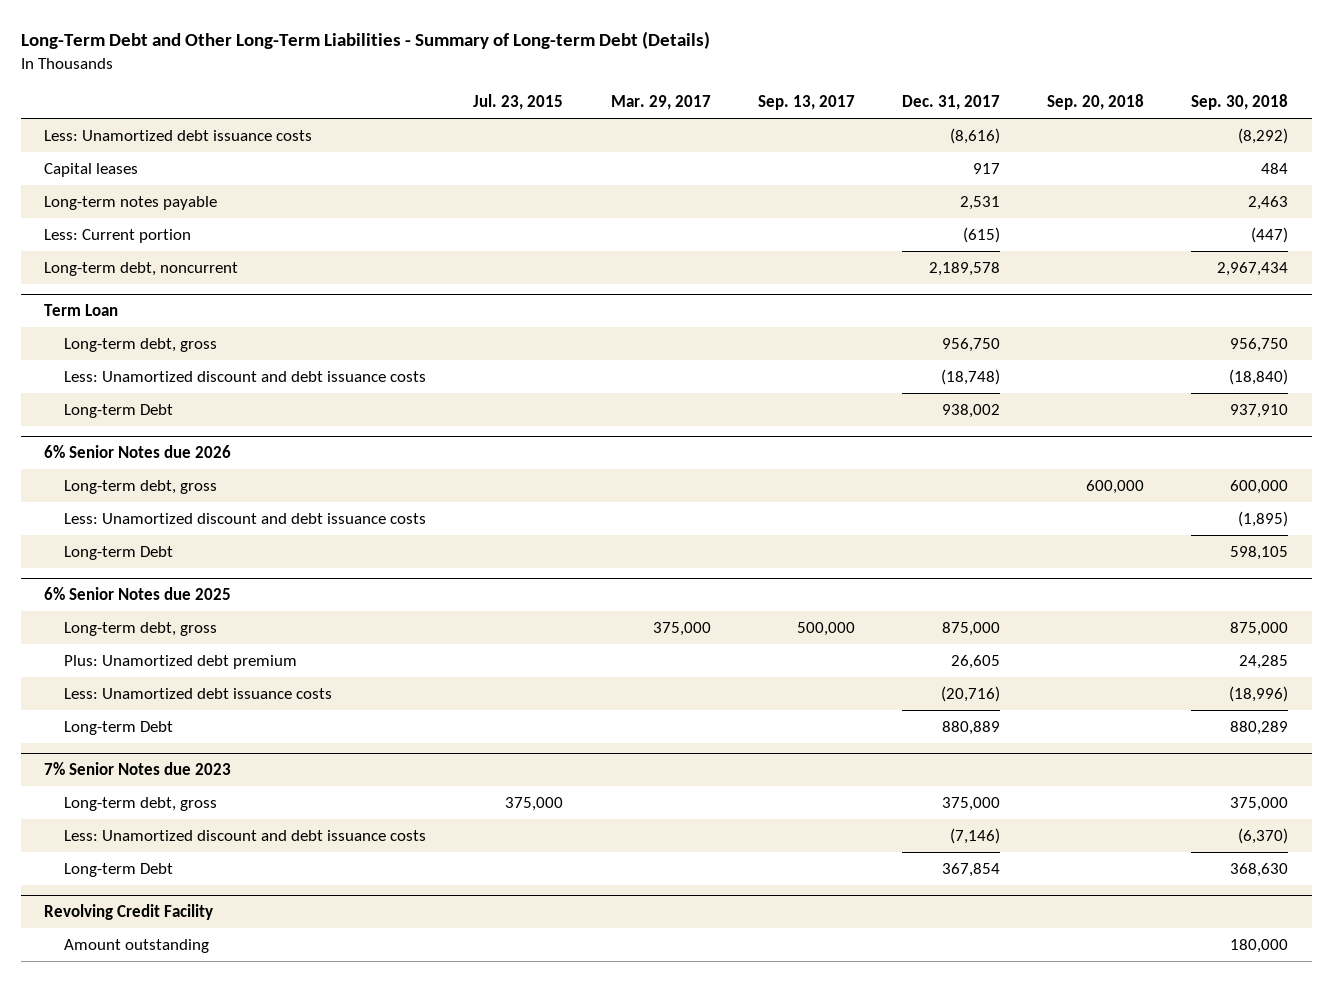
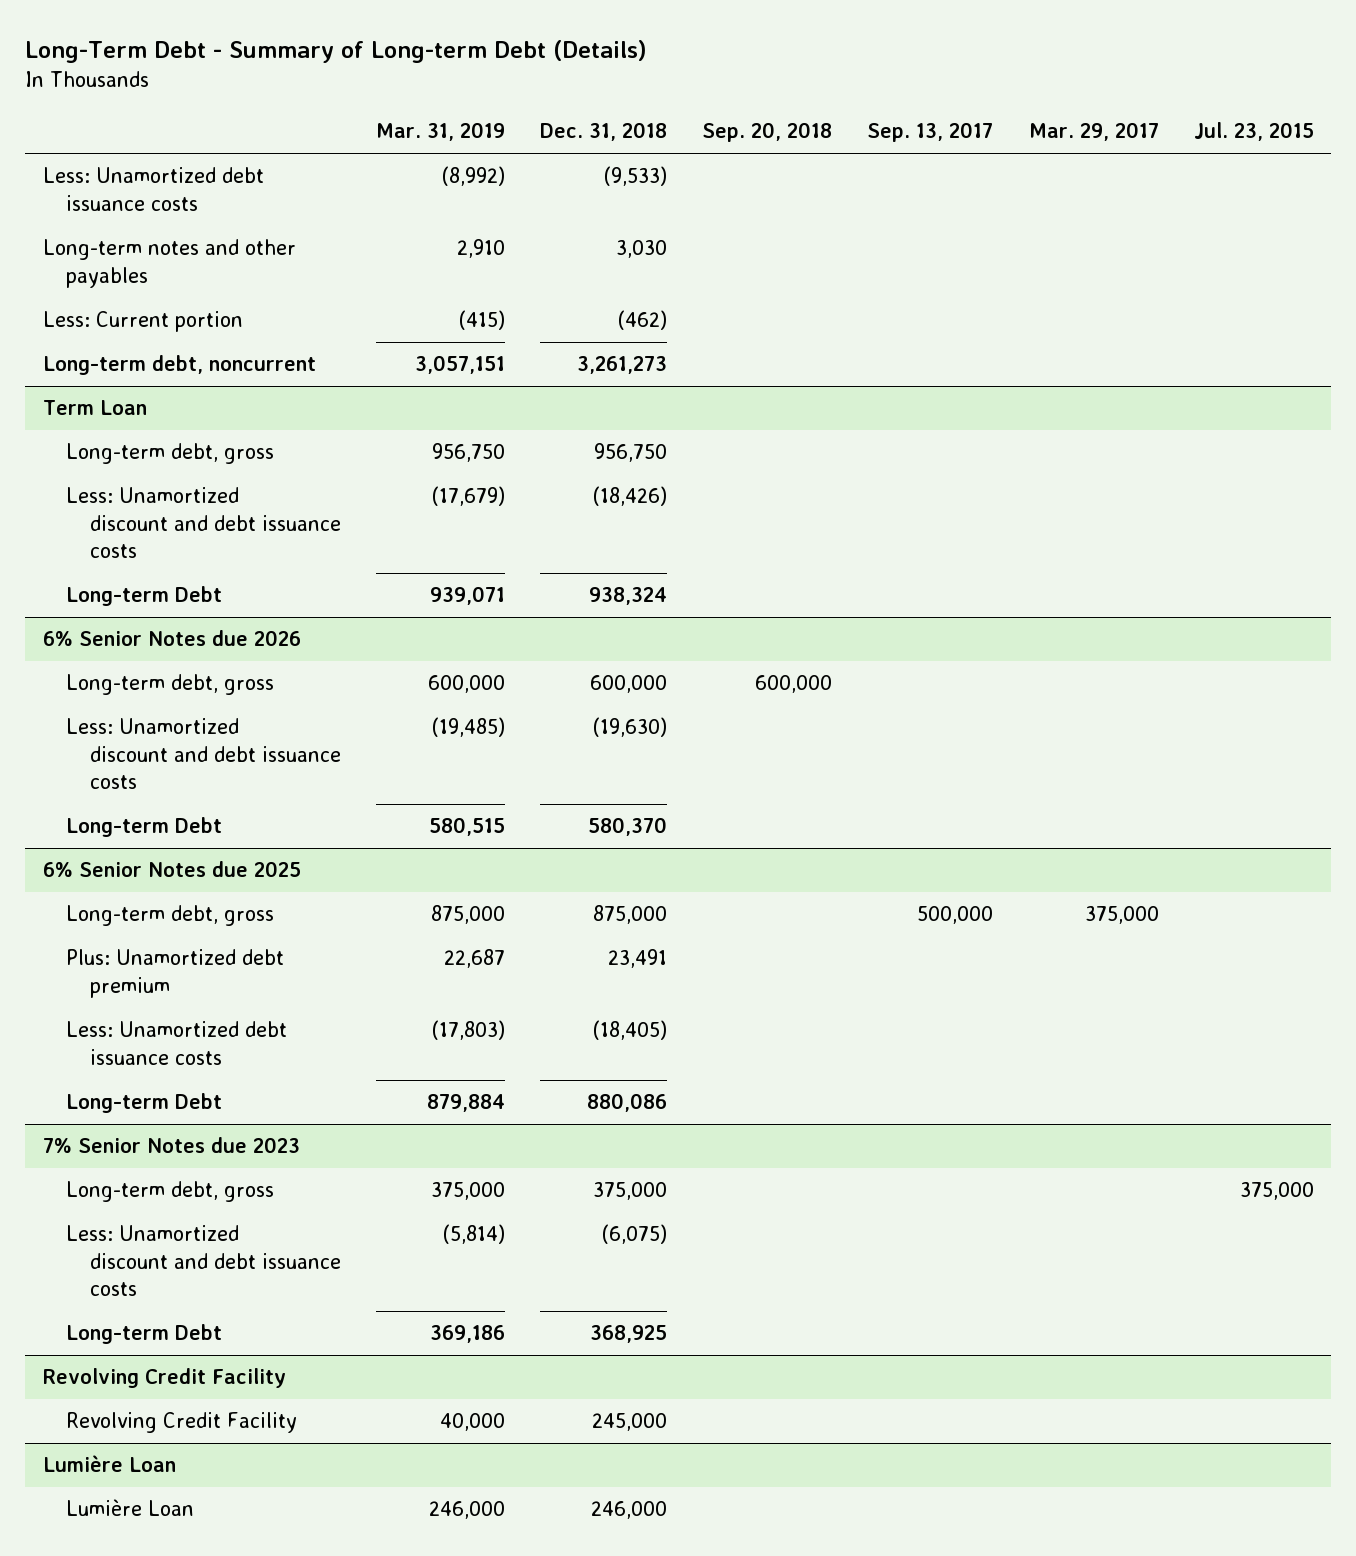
[20,31,710,50] Long-Term Debt and Other Long-Term Liabilities - Summary of Long-term Debt (Details) -> [25,40,648,64] Long-Term Debt - Summary of Long-term Debt (Details)
[901,95,1000,111] Dec. 31, 2017 -> none
[1191,94,1289,111] Sep. 30, 2018 -> none
none -> [376,122,506,142] Mar. 31, 2019
none -> [540,122,668,142] Dec. 31, 2018
[44,162,139,177] Capital leases -> none
[44,195,218,210] Long-term notes payable -> [42,239,296,288] Long-term notes and other payables
[64,938,210,953] Amount outstanding -> [66,1412,298,1434] Revolving Credit Facility
none -> [42,1455,176,1473] Lumière Loan
none -> [66,1499,195,1517] Lumière Loan

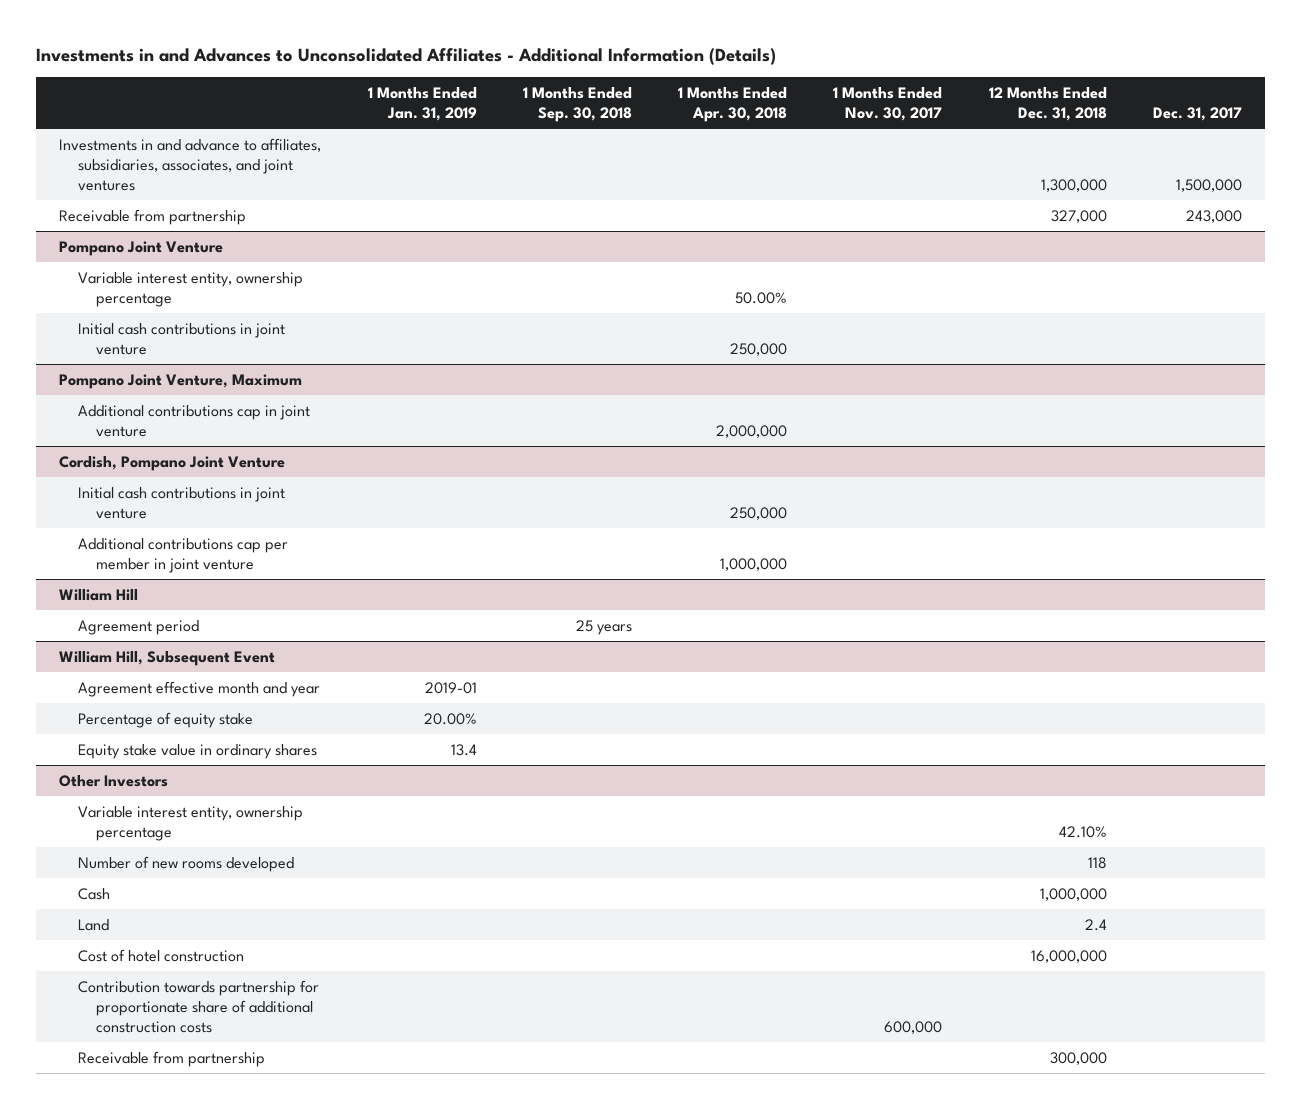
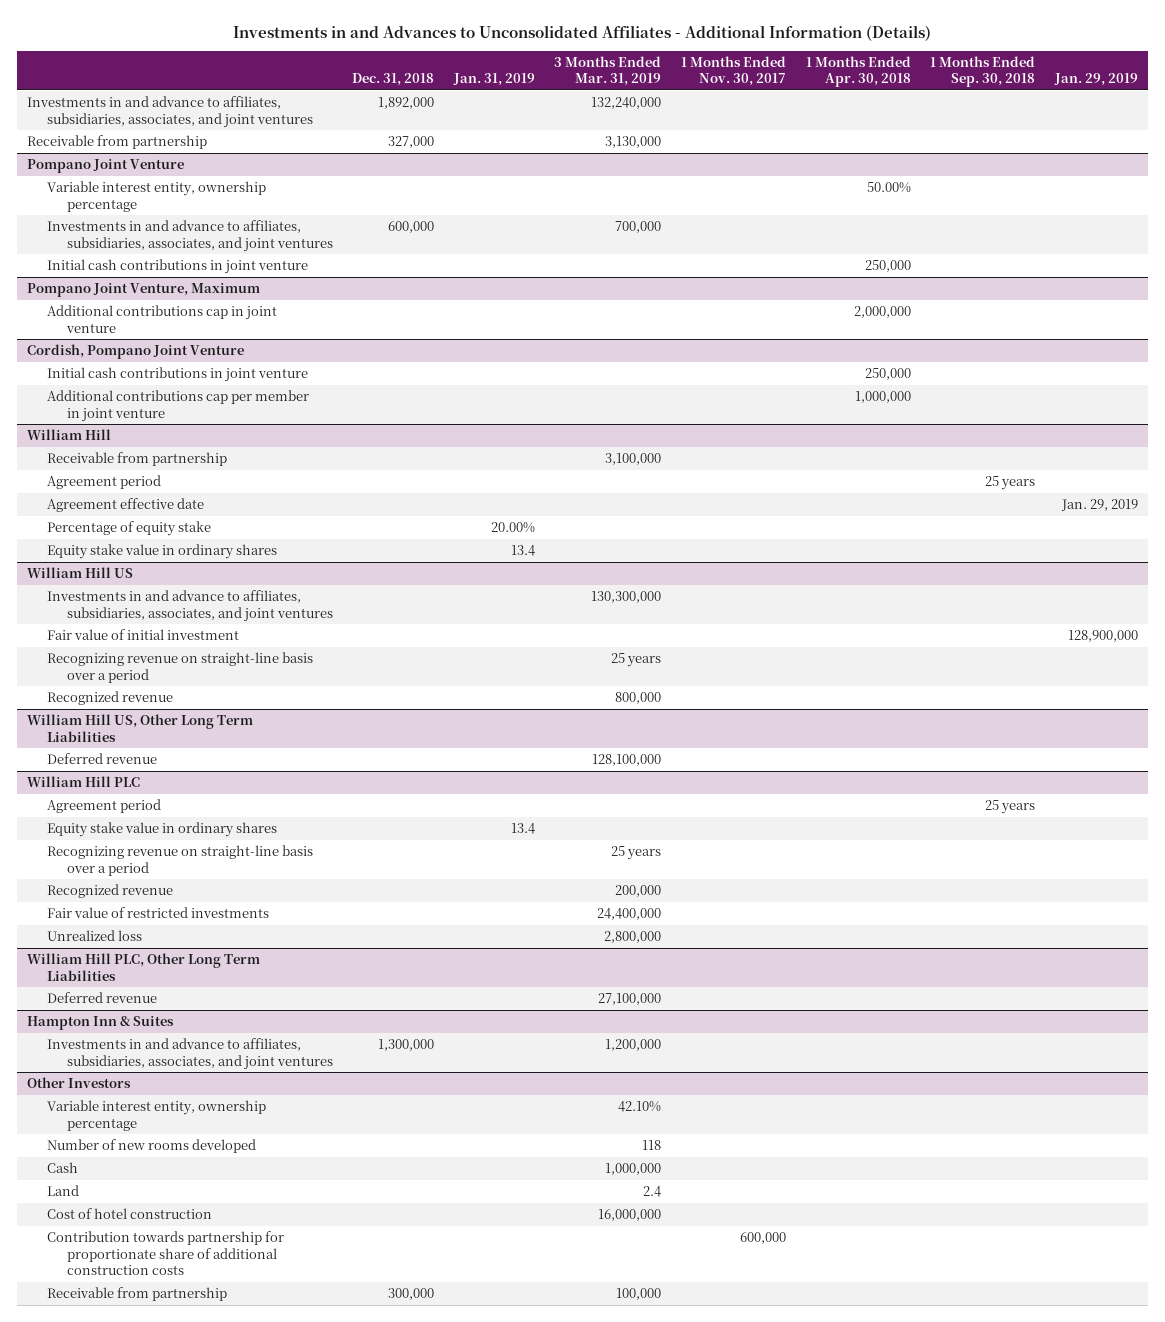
[367,86,477,122] 1 Months Ended Jan. 31, 2019 -> none
[988,86,1107,122] 12 Months Ended Dec. 31, 2018 -> none
[1152,107,1242,122] Dec. 31, 2017 -> none
none -> [352,73,435,87] Dec. 31, 2018
none -> [452,73,535,87] Jan. 31, 2019
none -> [554,55,662,87] 3 Months Ended Mar. 31, 2019
none -> [1053,73,1138,87] Jan. 29, 2019
none -> [46,220,333,252] Investments in and advance to affiliates, subsidiaries, associates, and joint ventures
none -> [46,452,227,467] Receivable from partnership
[59,650,276,666] William Hill, Subsequent Event -> none
[77,680,320,697] Agreement effective month and year -> none
[77,711,253,728] Percentage of equity stake -> none
[77,743,317,759] Equity stake value in ordinary shares -> none
none -> [46,498,204,513] Agreement effective date
none -> [46,521,211,537] Percentage of equity stake
none -> [46,544,277,560] Equity stake value in ordinary shares
none -> [26,567,133,579] William Hill US
none -> [46,590,333,622] Investments in and advance to affiliates, subsidiaries, associates, and joint ventures
none -> [46,629,239,641] Fair value of initial investment
none -> [46,652,313,683] Recognizing revenue on straight-line basis over a period
none -> [46,691,173,706] Recognized revenue
none -> [26,714,253,742] William Hill US, Other Long Term Liabilities
none -> [46,753,157,765] Deferred revenue
none -> [26,776,140,788] William Hill PLC
none -> [46,799,161,814] Agreement period
none -> [46,822,277,838] Equity stake value in ordinary shares
none -> [46,845,313,876] Recognizing revenue on straight-line basis over a period
none -> [46,884,173,899] Recognized revenue
none -> [46,907,269,919] Fair value of restricted investments
none -> [46,930,142,942] Unrealized loss
none -> [26,953,260,981] William Hill PLC, Other Long Term Liabilities
none -> [46,992,157,1004] Deferred revenue
none -> [26,1016,174,1031] Hampton Inn & Suites
none -> [46,1038,333,1070] Investments in and advance to affiliates, subsidiaries, associates, and joint ventures

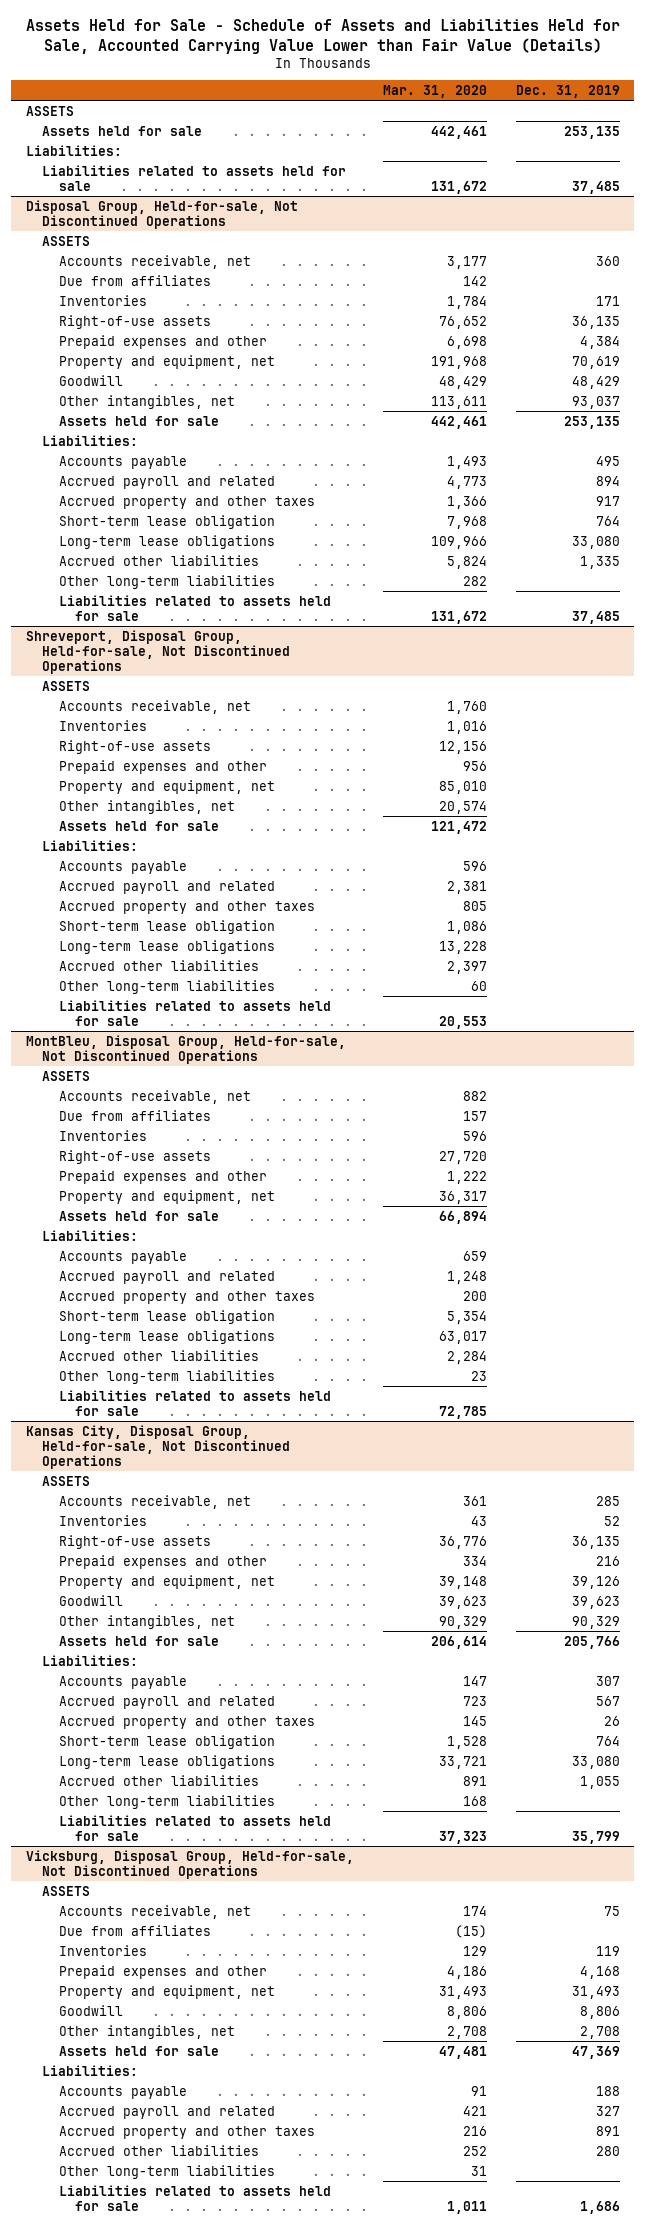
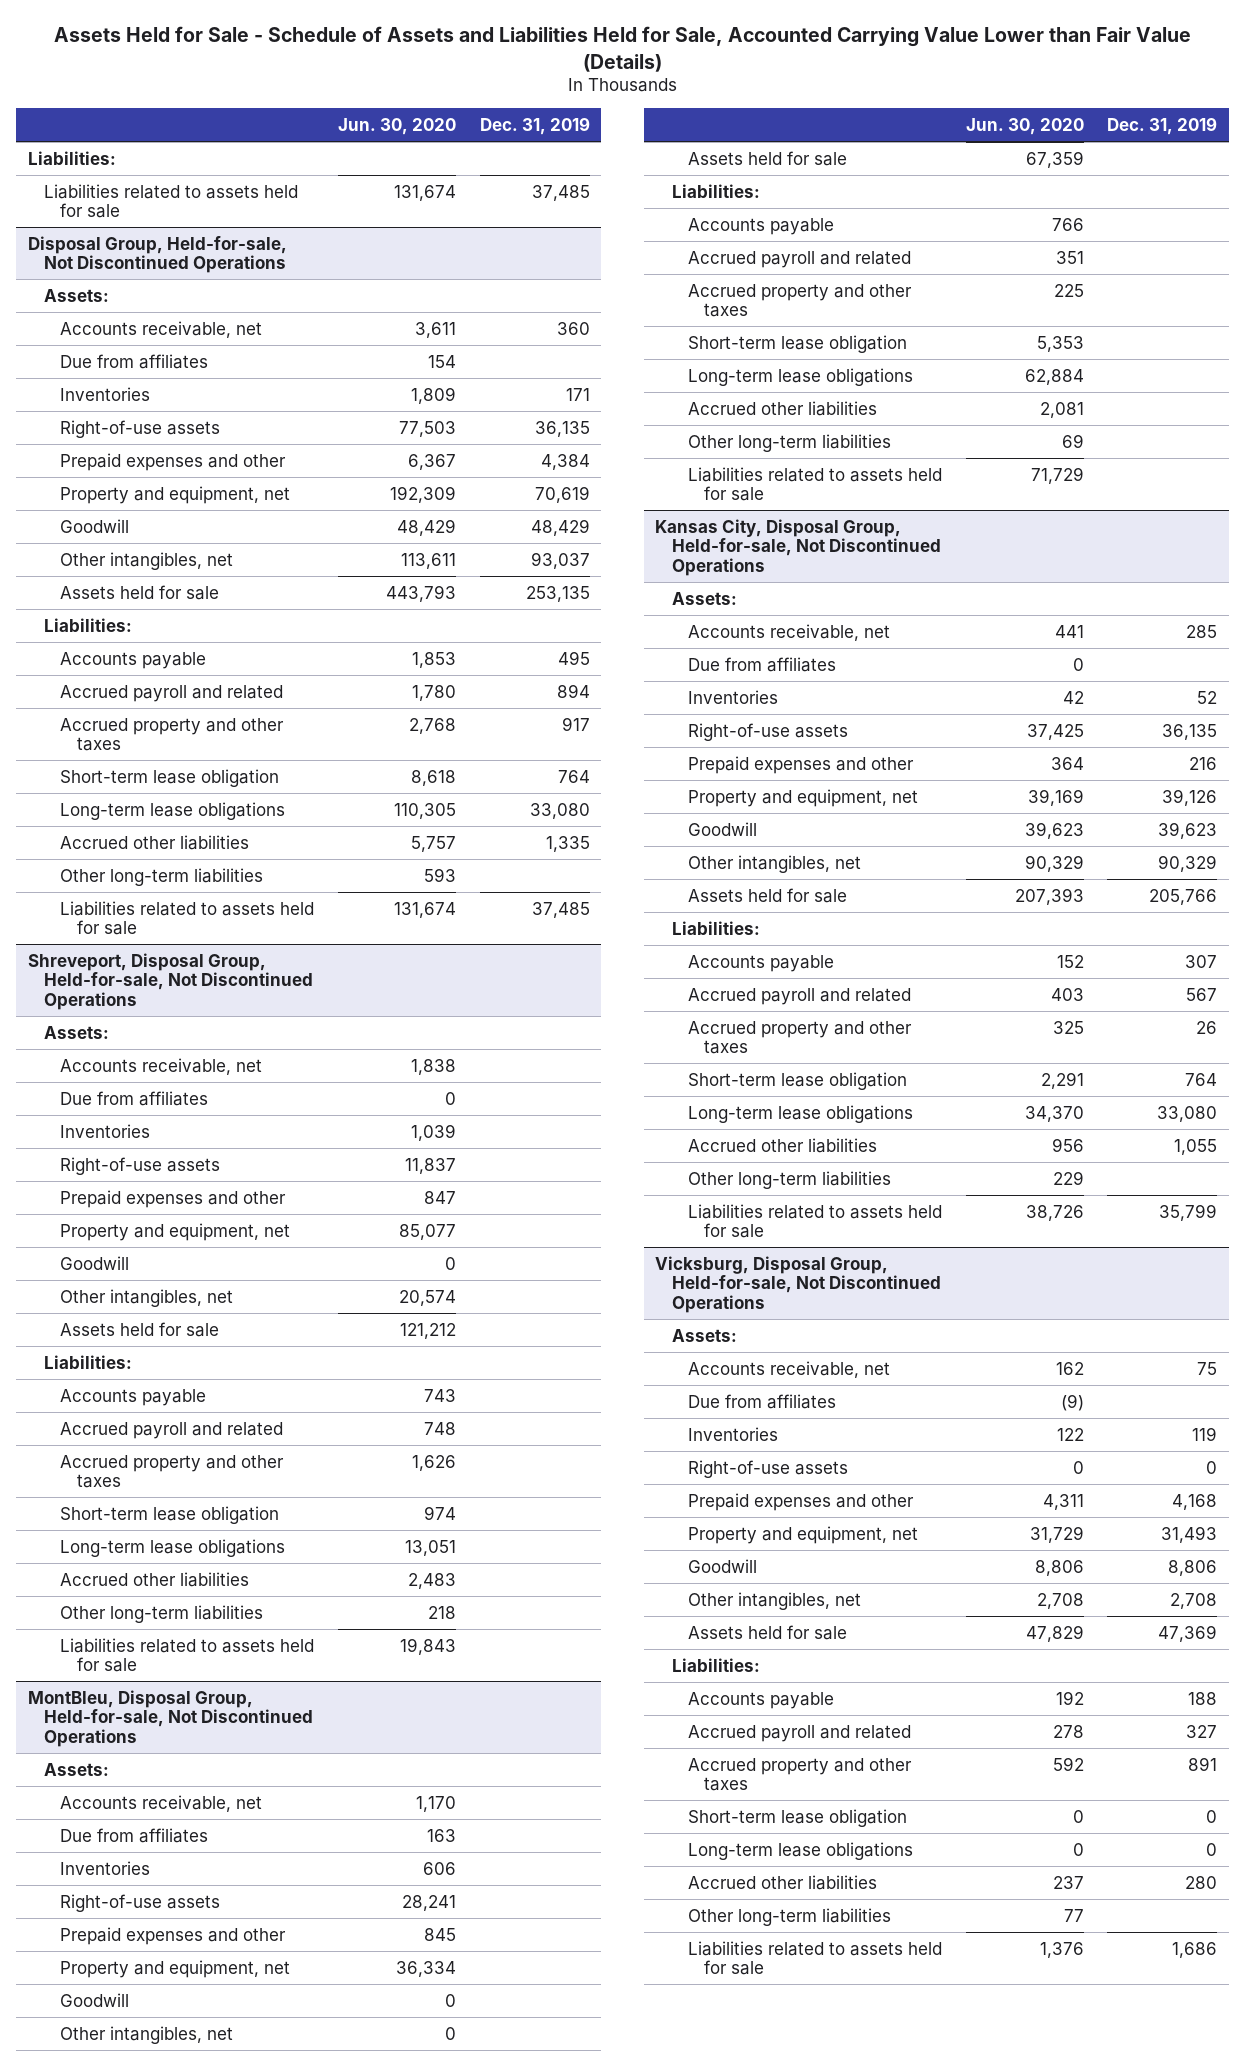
[382,84,487,98] Mar. 31, 2020 -> none
none -> [338,117,457,135] Jun. 30, 2020
[25,105,74,116] ASSETS -> none
[42,125,203,136] Assets held for sale -> none
[42,235,91,246] ASSETS -> [44,288,110,302] Assets:
[42,680,91,691] ASSETS -> [44,1025,110,1039] Assets:
none -> [60,1090,209,1106] Due from affiliates
none -> [60,1255,130,1270] Goodwill
[42,1070,91,1081] ASSETS -> [44,1762,110,1776] Assets:
none -> [60,1992,130,2007] Goodwill
none -> [60,2025,234,2044] Other intangibles, net
[42,1475,91,1486] ASSETS -> [671,591,737,605] Assets:
none -> [687,656,836,672] Due from affiliates
[42,1885,91,1896] ASSETS -> [671,1328,737,1342] Assets:
none -> [687,1459,848,1478] Right-of-use assets
none -> [687,1808,907,1827] Short-term lease obligation
none -> [687,1841,913,1860] Long-term lease obligations

